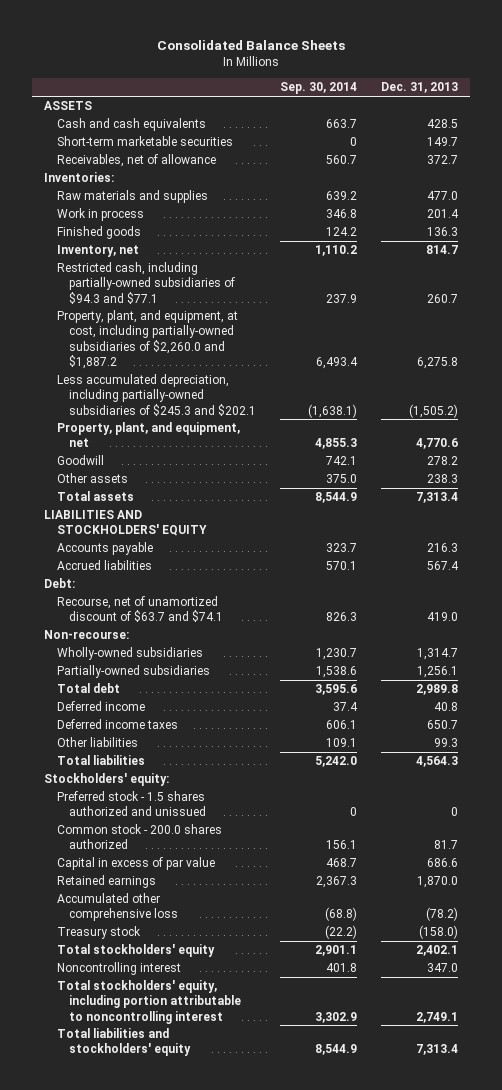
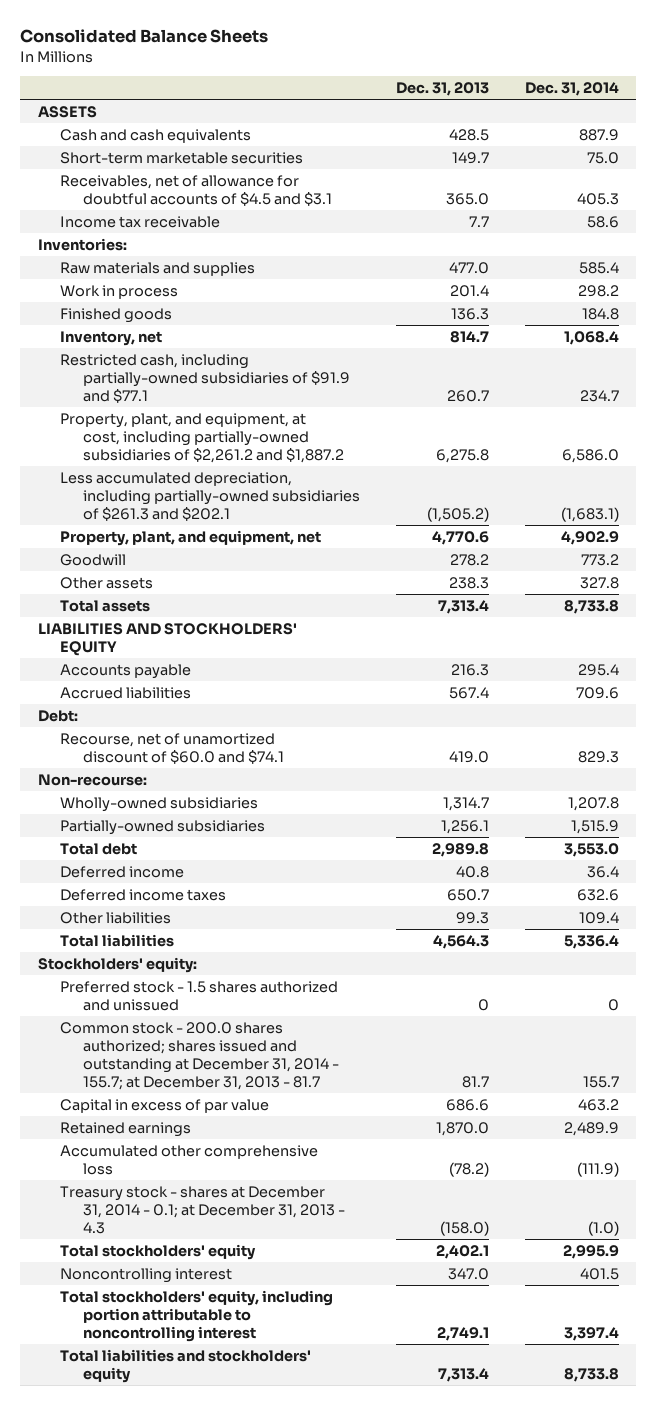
[279,82,357,95] Sep. 30, 2014 -> none
none -> [524,81,619,96] Dec. 31, 2014
[56,154,216,168] Receivables, net of allowance -> [60,174,333,206] Receivables, net of allowance for doubtful accounts of $4.5 and $3.1
[427,155,459,165] 372.7 -> [446,192,490,205] 365.0
none -> [60,215,221,228] Income tax receivable
[56,262,235,304] Restricted cash, including partially-owned subsidiaries of $94.3 and $77.1 -> [60,353,351,403] Restricted cash, including partially-owned subsidiaries of $91.9 and $77.1
[56,310,238,369] Property, plant, and equipment, at cost, including partially-owned subsidiaries of $2,260.0 and $1,887.2 -> [60,412,345,463] Property, plant, and equipment, at cost, including partially-owned subsidiaries of $2,261.2 and $1,887.2
[56,374,256,416] Less accumulated depreciation, including partially-owned subsidiaries of $245.3 and $202.1 -> [60,471,361,521] Less accumulated depreciation, including partially-owned subsidiaries of $261.3 and $202.1
[56,596,223,623] Recourse, net of unamortized discount of $63.7 and $74.1 -> [60,732,285,764] Recourse, net of unamortized discount of $60.0 and $74.1
[56,824,222,850] Common stock - 200.0 shares authorized -> [60,1021,340,1090] Common stock - 200.0 shares authorized; shares issued and outstanding at December 31, 2014 - 155.7; at December 31, 2013 - 81.7
[56,926,141,940] Treasury stock -> [60,1185,346,1234] Treasury stock - shares at December 31, 2014 - 0.1; at December 31, 2013 - 4.3

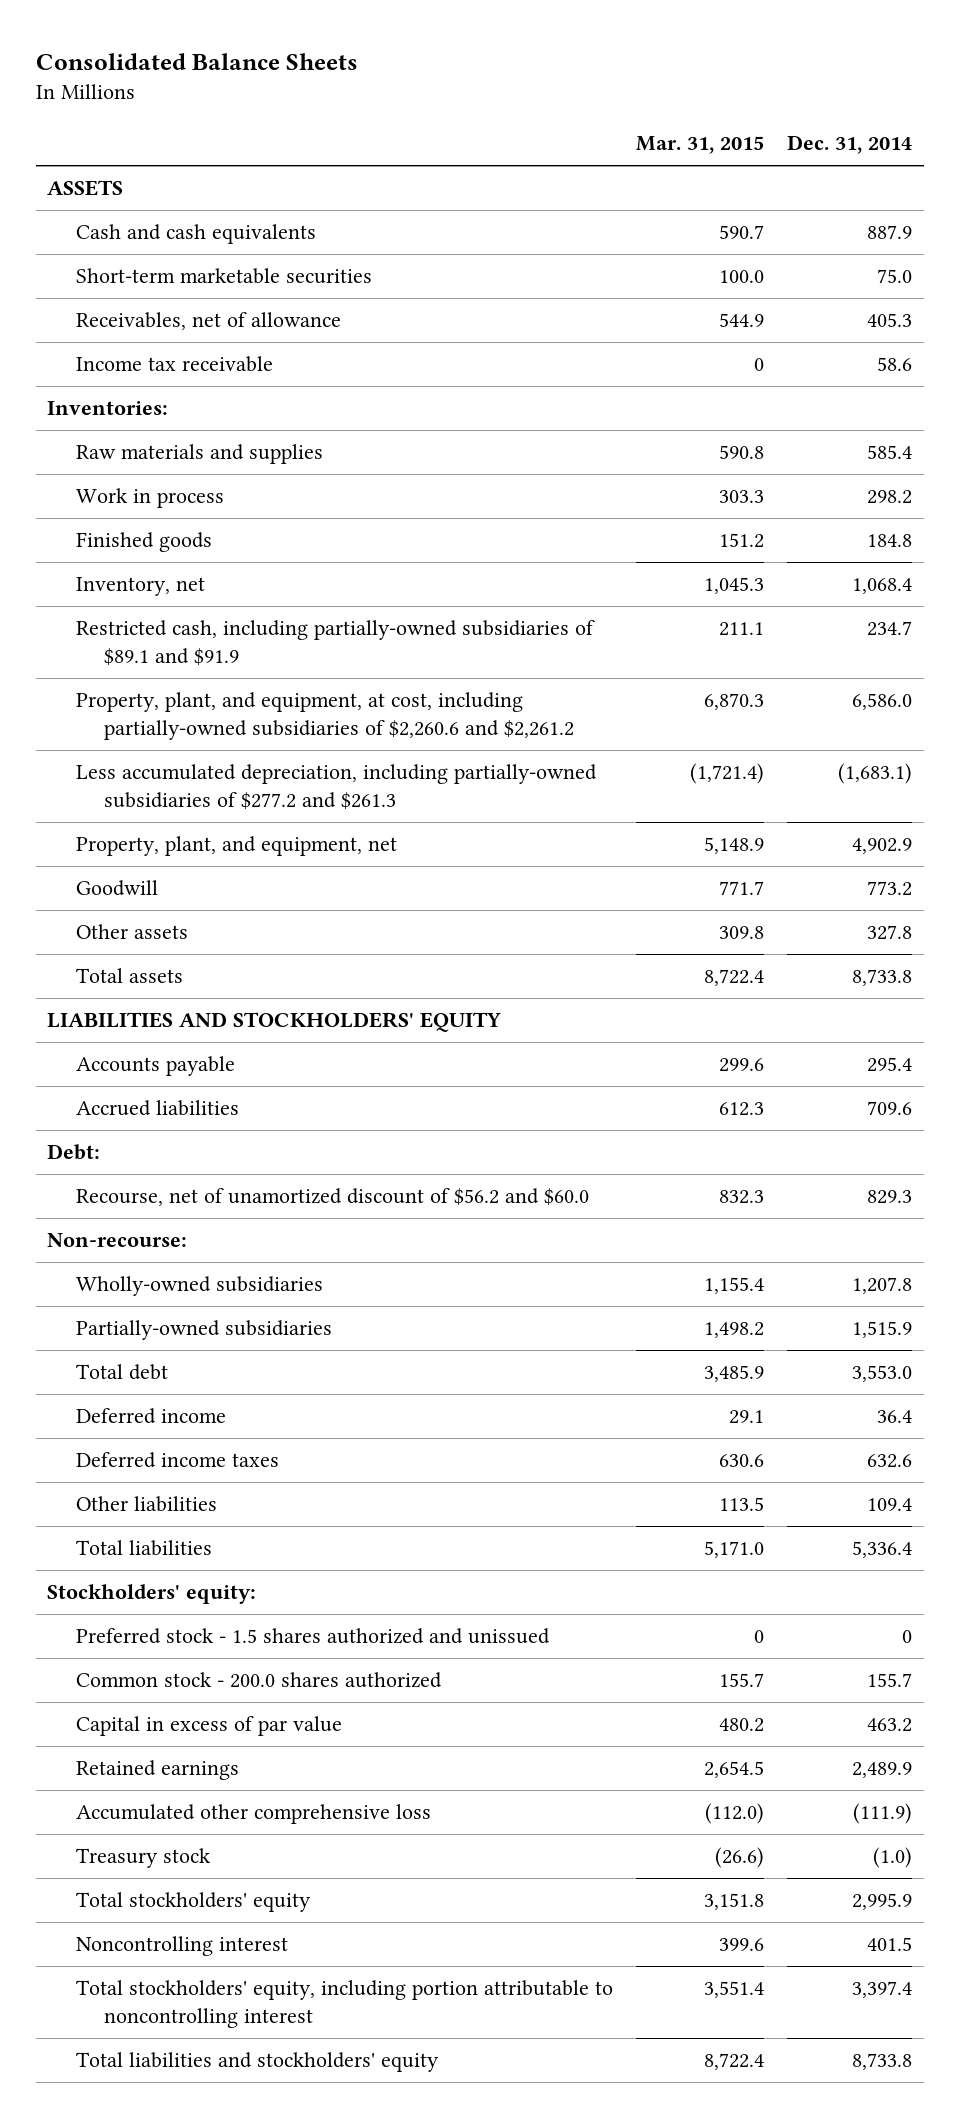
[396,81,490,96] Dec. 31, 2013 -> none
none -> [636,136,765,155] Mar. 31, 2015
[60,174,333,206] Receivables, net of allowance for doubtful accounts of $4.5 and $3.1 -> [75,312,341,331] Receivables, net of allowance
[60,353,351,403] Restricted cash, including partially-owned subsidiaries of $91.9 and $77.1 -> [75,620,595,666] Restricted cash, including partially-owned subsidiaries of $89.1 and $91.9
[60,412,345,463] Property, plant, and equipment, at cost, including partially-owned subsidiaries of $2,261.2 and $1,887.2 -> [75,692,575,741] Property, plant, and equipment, at cost, including partially-owned subsidiaries of $2,260.6 and $2,261.2
[60,471,361,521] Less accumulated depreciation, including partially-owned subsidiaries of $261.3 and $202.1 -> [75,764,597,810] Less accumulated depreciation, including partially-owned subsidiaries of $277.2 and $261.3
[60,732,285,764] Recourse, net of unamortized discount of $60.0 and $74.1 -> [75,1188,589,1207] Recourse, net of unamortized discount of $56.2 and $60.0
[60,1021,340,1090] Common stock - 200.0 shares authorized; shares issued and outstanding at December 31, 2014 - 155.7; at December 31, 2013 - 81.7 -> [75,1672,442,1689] Common stock - 200.0 shares authorized
[60,1185,346,1234] Treasury stock - shares at December 31, 2014 - 0.1; at December 31, 2013 - 4.3 -> [75,1848,211,1869] Treasury stock

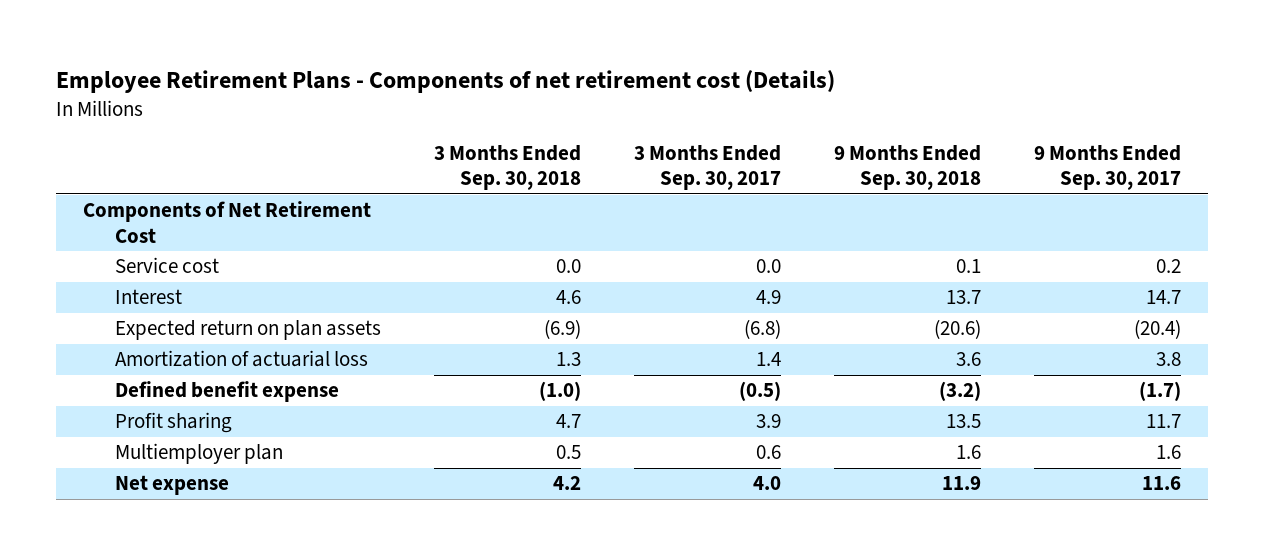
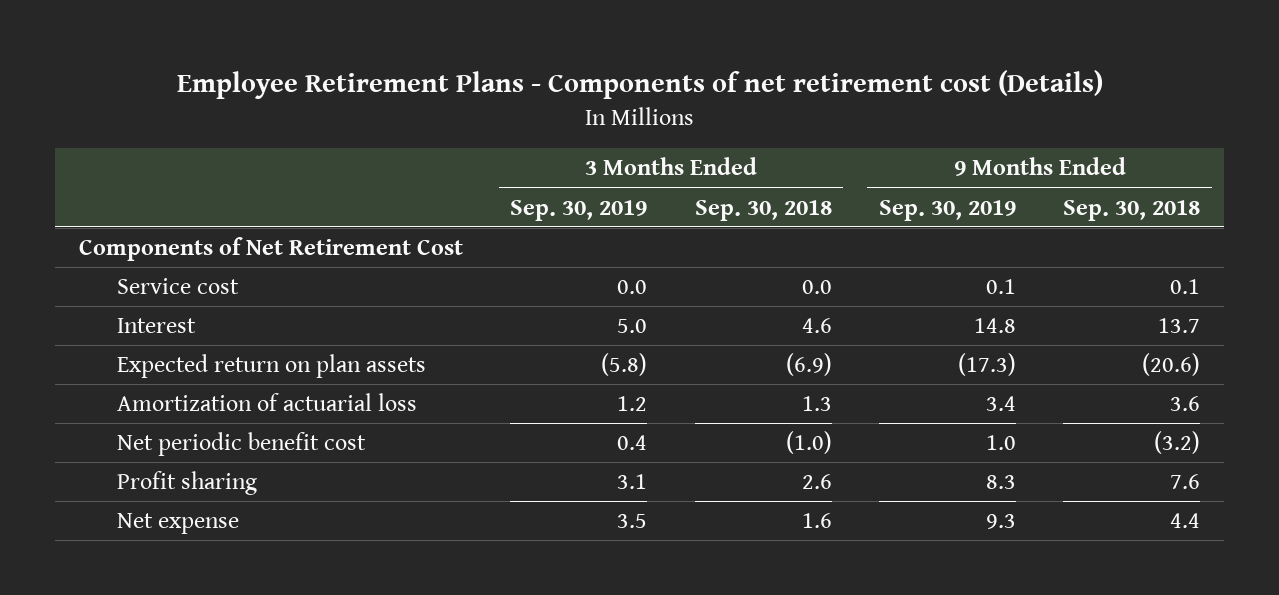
[633,144,781,190] 3 Months Ended Sep. 30, 2017 -> none
[1033,144,1181,190] 9 Months Ended Sep. 30, 2017 -> none
none -> [510,199,648,221] Sep. 30, 2019
none -> [878,199,1016,221] Sep. 30, 2019
[114,443,283,465] Multiemployer plan -> none
[114,381,339,403] Defined benefit expense -> [116,431,366,456] Net periodic benefit cost
[555,414,581,429] 4.7 -> [801,473,832,489] 2.6
[945,414,981,429] 13.5 -> [1170,473,1201,489] 7.6
[552,476,581,491] 4.2 -> [801,512,832,528] 1.6
[941,476,981,491] 11.9 -> [1170,512,1201,528] 4.4

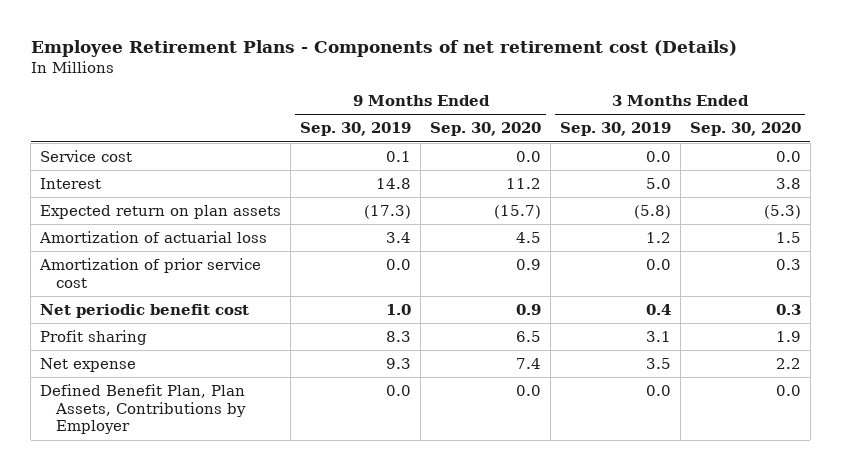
[694,199,832,221] Sep. 30, 2018 -> none
[1063,199,1201,221] Sep. 30, 2018 -> none
none -> [430,122,542,137] Sep. 30, 2020
none -> [689,122,801,137] Sep. 30, 2020
[79,236,464,261] Components of Net Retirement Cost -> none
none -> [39,257,262,288] Amortization of prior service cost
none -> [40,383,246,435] Defined Benefit Plan, Plan Assets, Contributions by Employer

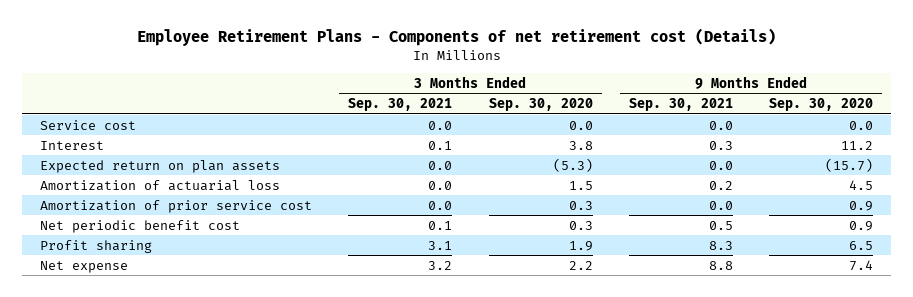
[300,122,412,137] Sep. 30, 2019 -> none
[559,122,671,137] Sep. 30, 2019 -> none
none -> [348,98,453,112] Sep. 30, 2021
none -> [628,98,733,112] Sep. 30, 2021
[40,383,246,435] Defined Benefit Plan, Plan Assets, Contributions by Employer -> none

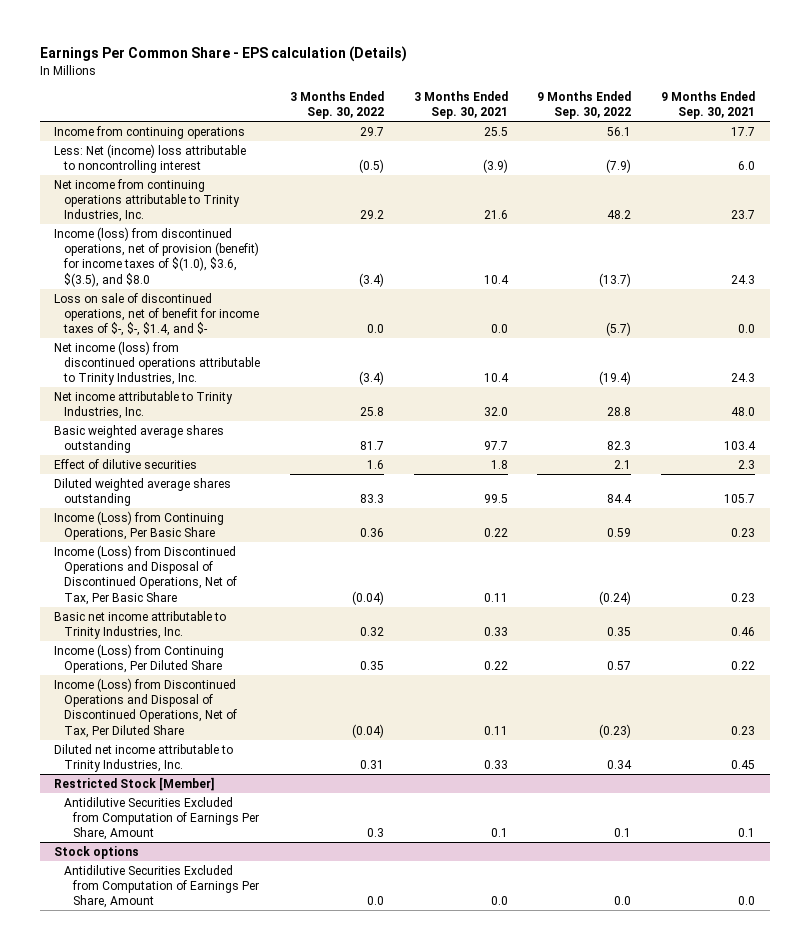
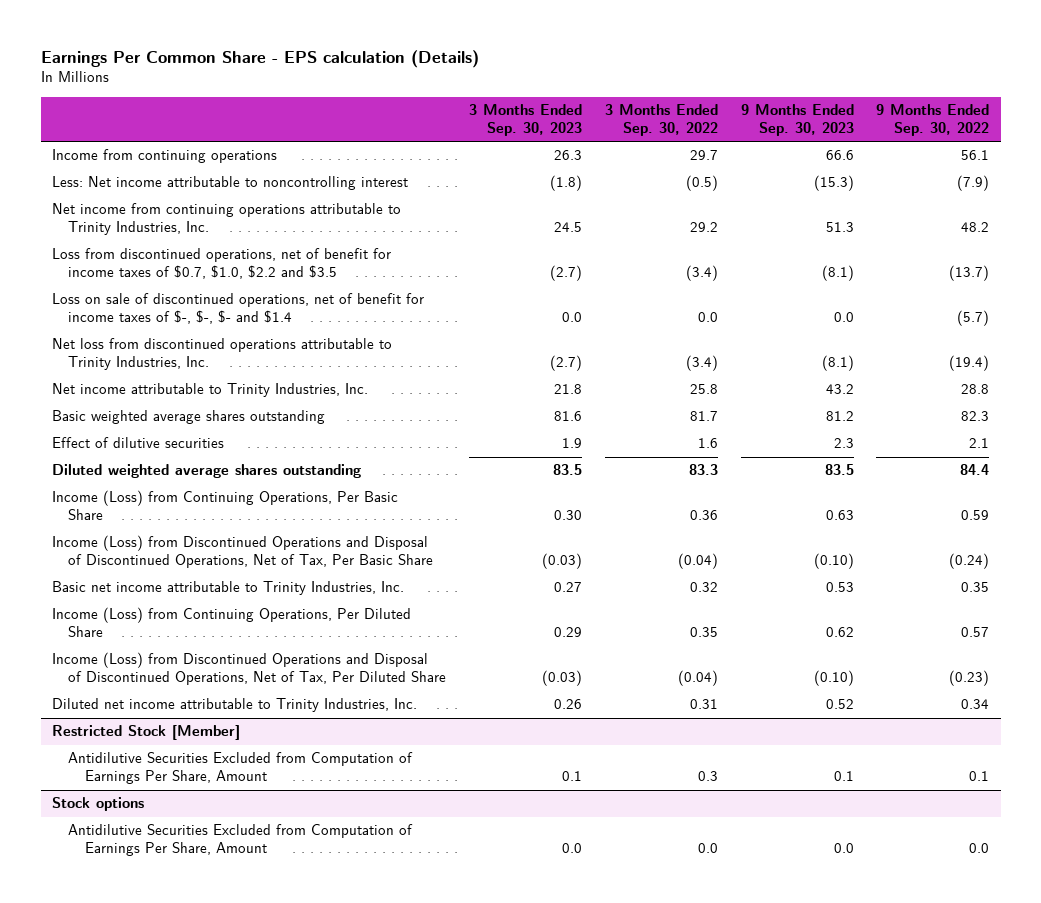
[413,90,508,120] 3 Months Ended Sep. 30, 2021 -> none
[661,90,756,120] 9 Months Ended Sep. 30, 2021 -> none
none -> [469,104,583,137] 3 Months Ended Sep. 30, 2023
none -> [740,104,854,137] 9 Months Ended Sep. 30, 2023
[54,143,247,174] Less: Net (income) loss attributable to noncontrolling interest -> [51,176,408,191] Less: Net income attributable to noncontrolling interest
[54,226,259,287] Income (loss) from discontinued operations, net of provision (benefit) for income taxes of $(1.0), $3.6, $(3.5), and $8.0 -> [51,248,391,280] Loss from discontinued operations, net of benefit for income taxes of $0.7, $1.0, $2.2 and $3.5
[54,292,259,337] Loss on sale of discontinued operations, net of benefit for income taxes of $-, $-, $1.4, and $- -> [51,293,424,325] Loss on sale of discontinued operations, net of benefit for income taxes of $-, $-, $- and $1.4
[54,340,260,386] Net income (loss) from discontinued operations attributable to Trinity Industries, Inc. -> [51,338,392,371] Net loss from discontinued operations attributable to Trinity Industries, Inc.

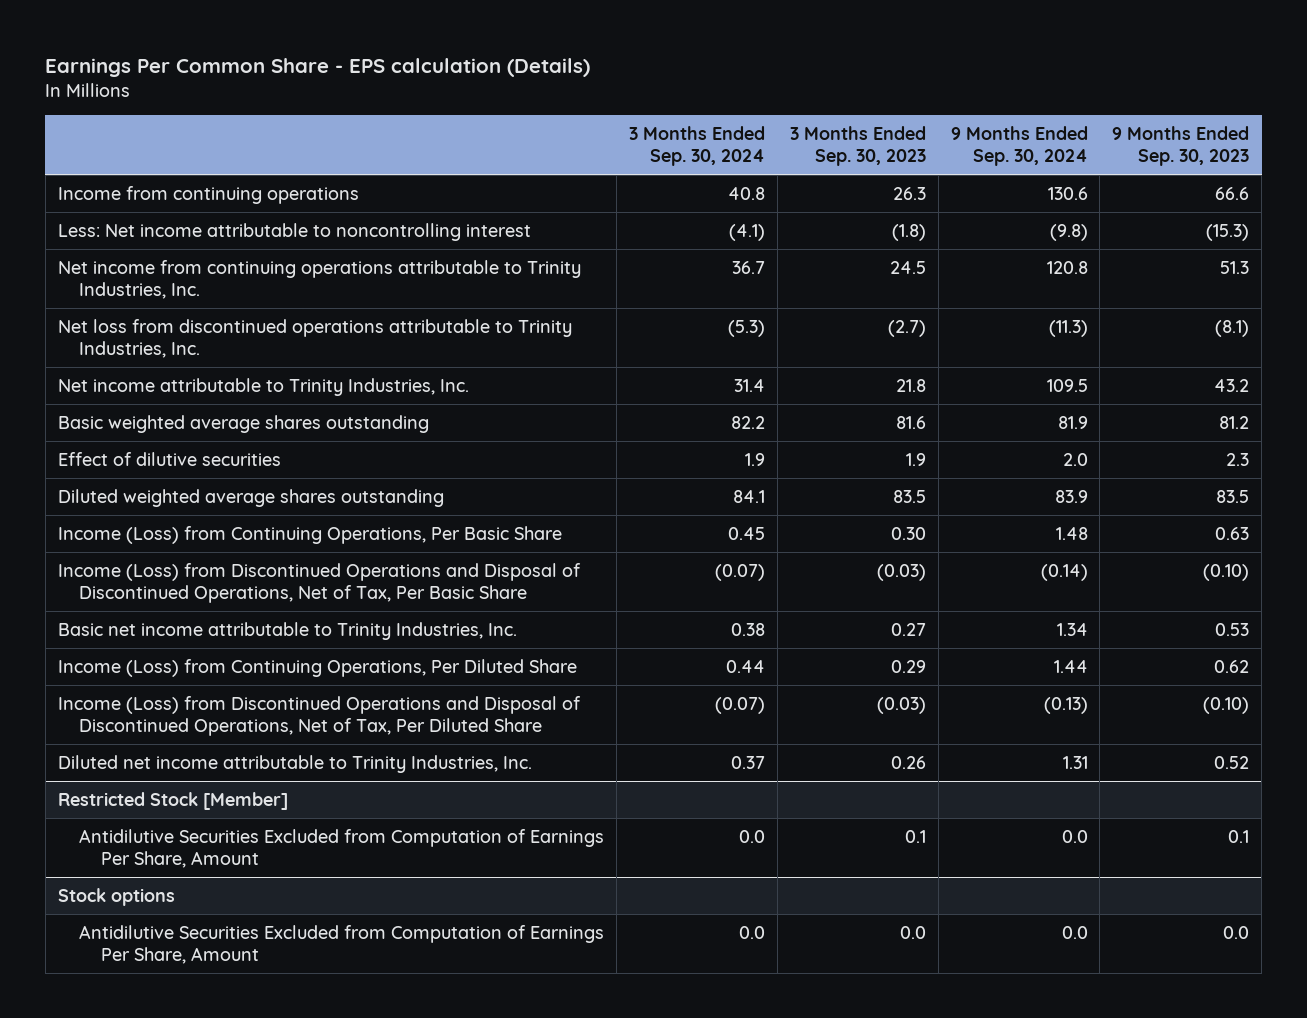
[604,104,718,137] 3 Months Ended Sep. 30, 2022 -> none
[876,104,990,137] 9 Months Ended Sep. 30, 2022 -> none
none -> [629,125,766,167] 3 Months Ended Sep. 30, 2024
none -> [950,125,1088,167] 9 Months Ended Sep. 30, 2024
[51,248,391,280] Loss from discontinued operations, net of benefit for income taxes of $0.7, $1.0, $2.2 and $3.5 -> none
[51,293,424,325] Loss on sale of discontinued operations, net of benefit for income taxes of $-, $-, $- and $1.4 -> none

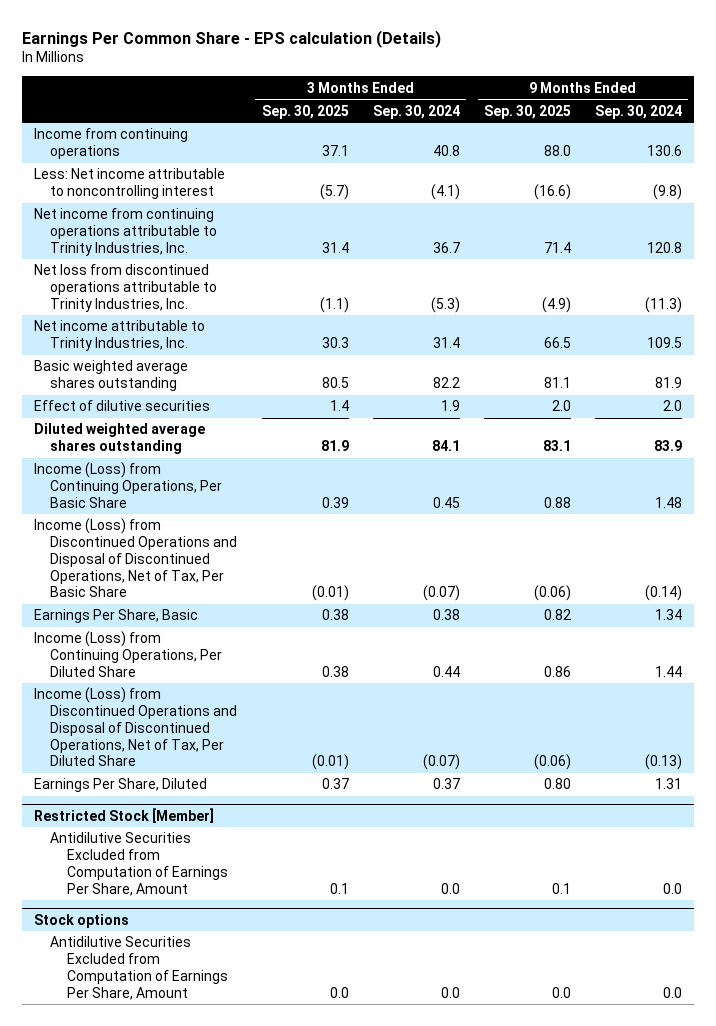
[789,125,926,167] 3 Months Ended Sep. 30, 2023 -> none
[1112,125,1250,167] 9 Months Ended Sep. 30, 2023 -> none
none -> [261,104,349,119] Sep. 30, 2025
none -> [483,104,571,119] Sep. 30, 2025
[57,621,517,640] Basic net income attributable to Trinity Industries, Inc. -> [34,609,199,624] Earnings Per Share, Basic
[57,754,532,773] Diluted net income attributable to Trinity Industries, Inc. -> [34,778,208,793] Earnings Per Share, Diluted

